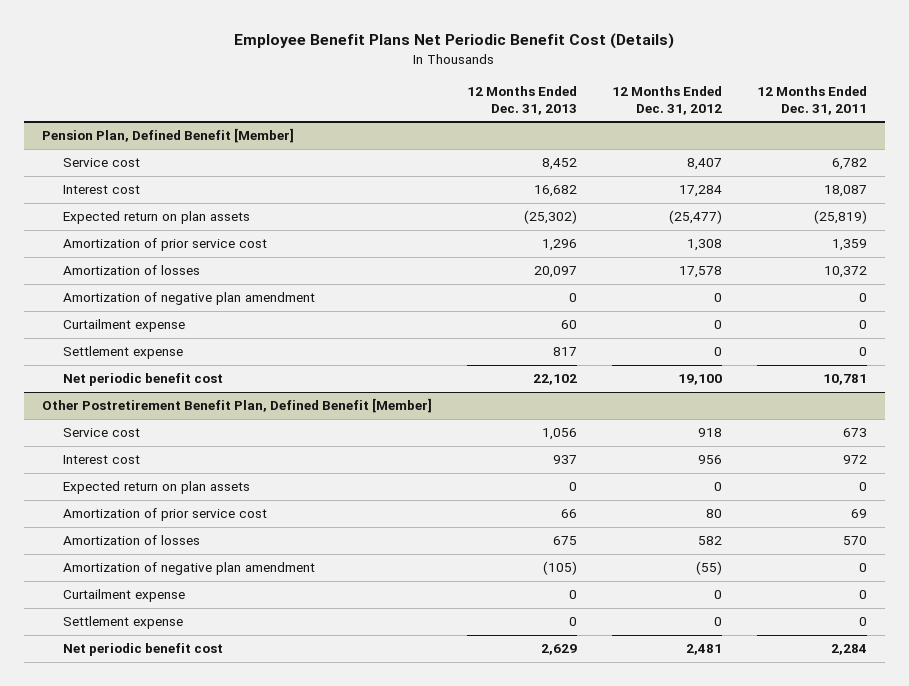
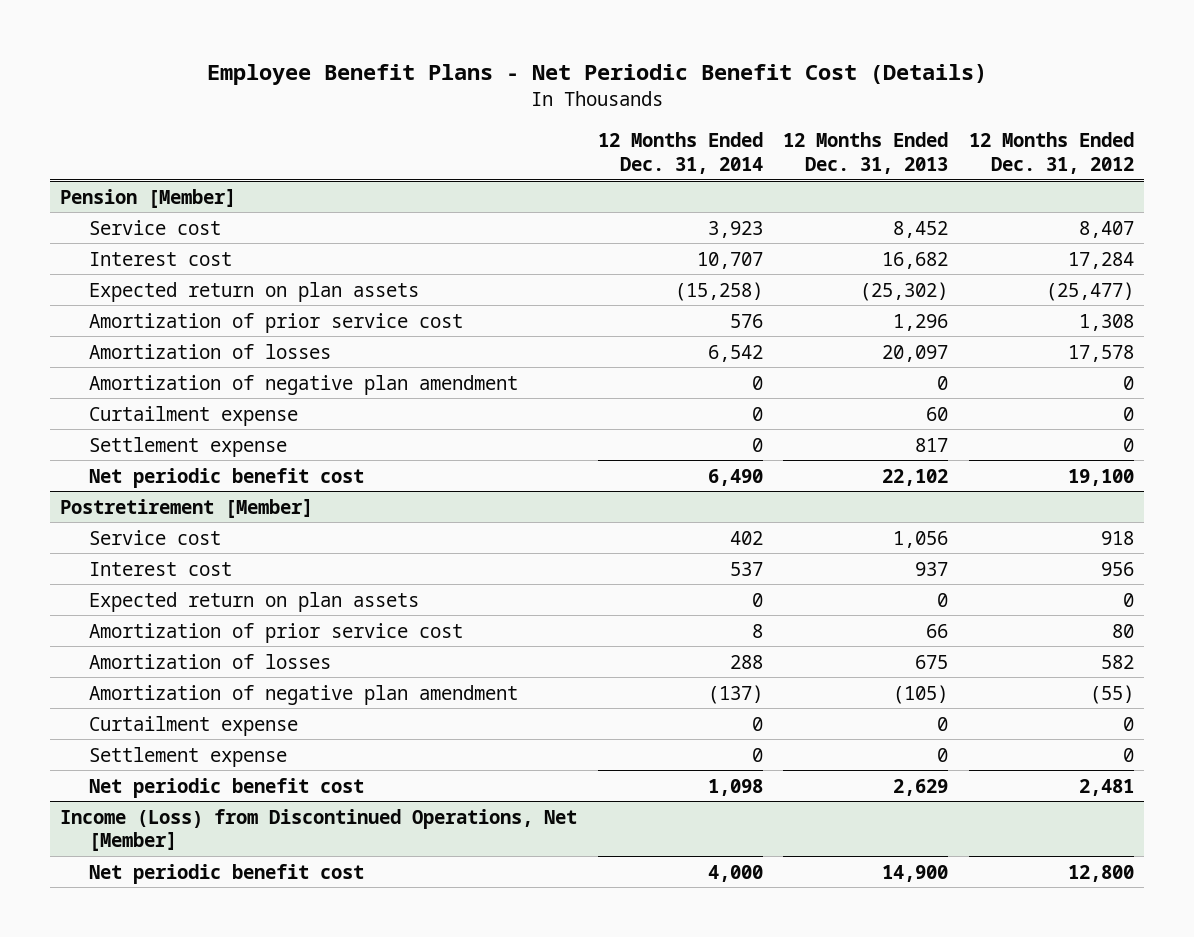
[234,33,675,50] Employee Benefit Plans Net Periodic Benefit Cost (Details) -> [206,63,987,85] Employee Benefit Plans - Net Periodic Benefit Cost (Details)
[757,85,868,115] 12 Months Ended Dec. 31, 2011 -> none
none -> [597,132,763,175] 12 Months Ended Dec. 31, 2014
[41,128,294,144] Pension Plan, Defined Benefit [Member] -> none
none -> [60,188,237,208] Pension [Member]
[41,398,432,414] Other Postretirement Benefit Plan, Defined Benefit [Member] -> none
none -> [60,498,314,518] Postretirement [Member]
none -> [60,808,578,852] Income (Loss) from Discontinued Operations, Net [Member]
none -> [89,863,365,884] Net periodic benefit cost

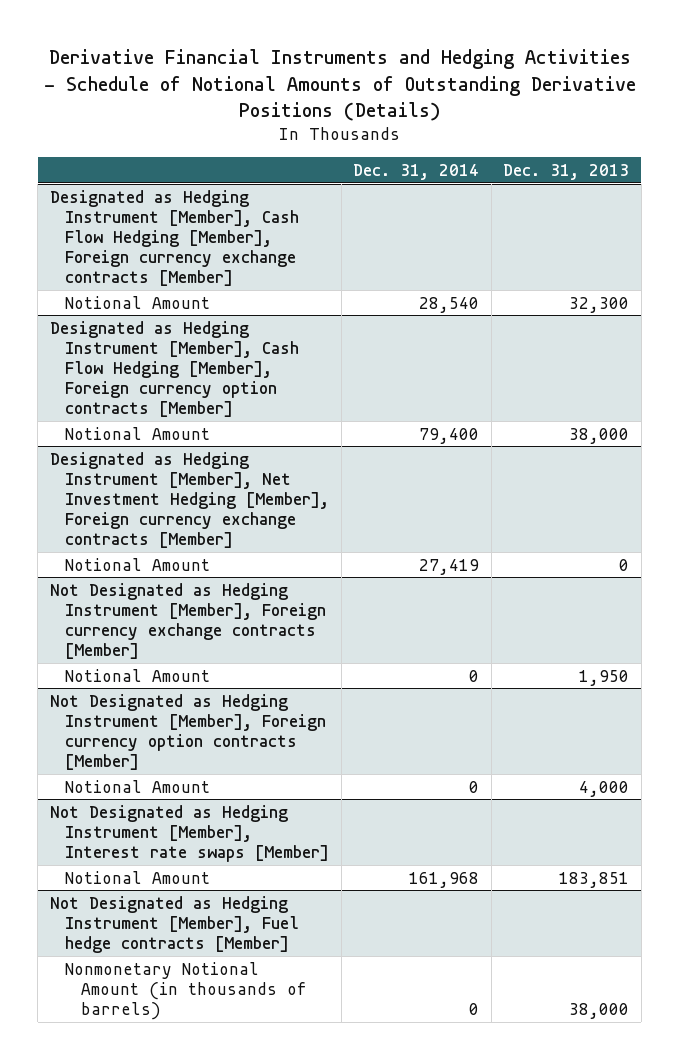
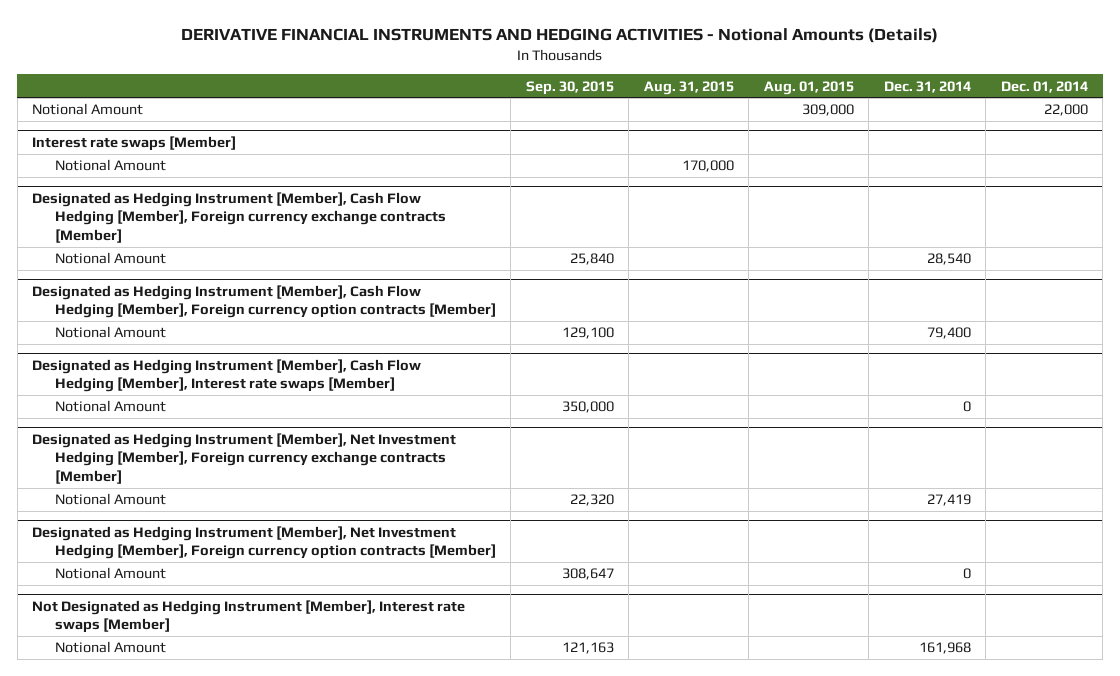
[43,49,636,122] Derivative Financial Instruments and Hedging Activities - Schedule of Notional Amounts of Outstanding Derivative Positions (Details) -> [181,27,939,43] DERIVATIVE FINANCIAL INSTRUMENTS AND HEDGING ACTIVITIES - Notional Amounts (Details)
[503,164,630,181] Dec. 31, 2013 -> none
none -> [525,80,614,95] Sep. 30, 2015
none -> [643,80,734,95] Aug. 31, 2015
none -> [763,80,854,95] Aug. 01, 2015
none -> [1000,80,1088,93] Dec. 01, 2014
none -> [32,103,144,116] Notional Amount
none -> [32,135,237,151] Interest rate swaps [Member]
none -> [54,159,166,172] Notional Amount
none -> [32,358,422,393] Designated as Hedging Instrument [Member], Cash Flow Hedging [Member], Interest rate swaps [Member]
none -> [54,400,166,413] Notional Amount
[49,582,327,659] Not Designated as Hedging Instrument [Member], Foreign currency exchange contracts [Member] -> none
[65,668,211,682] Notional Amount -> none
[49,693,327,770] Not Designated as Hedging Instrument [Member], Foreign currency option contracts [Member] -> [32,525,496,560] Designated as Hedging Instrument [Member], Net Investment Hedging [Member], Foreign currency option contracts [Member]
[49,895,300,953] Not Designated as Hedging Instrument [Member], Fuel hedge contracts [Member] -> none
[65,961,308,1020] Nonmonetary Notional Amount (in thousands of barrels) -> none

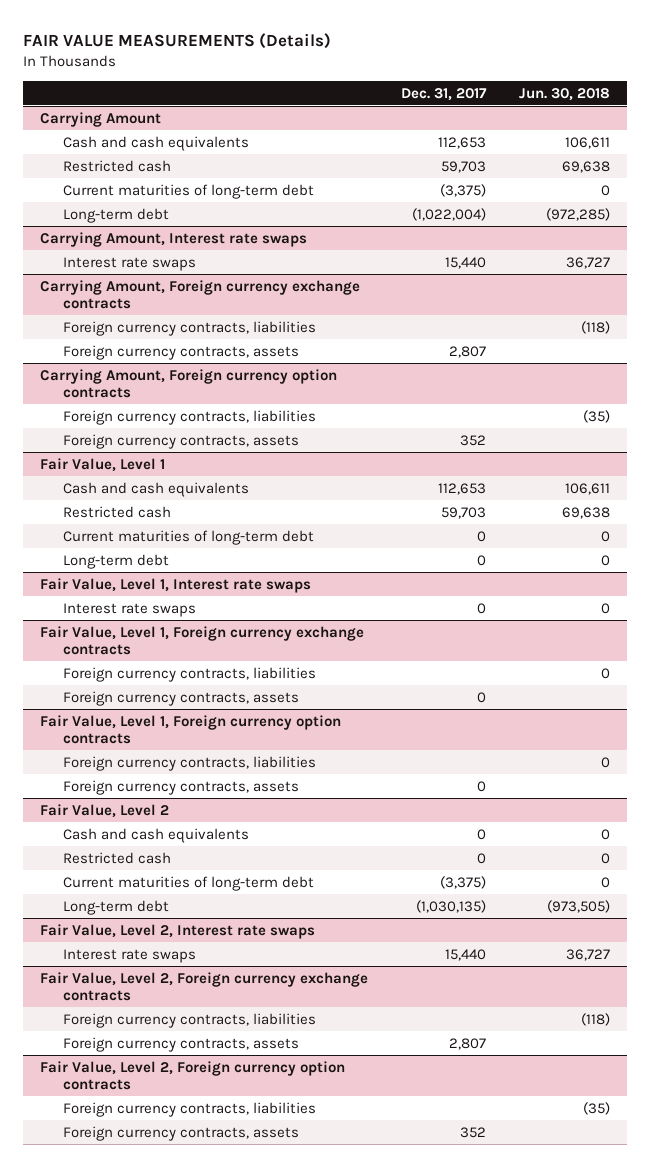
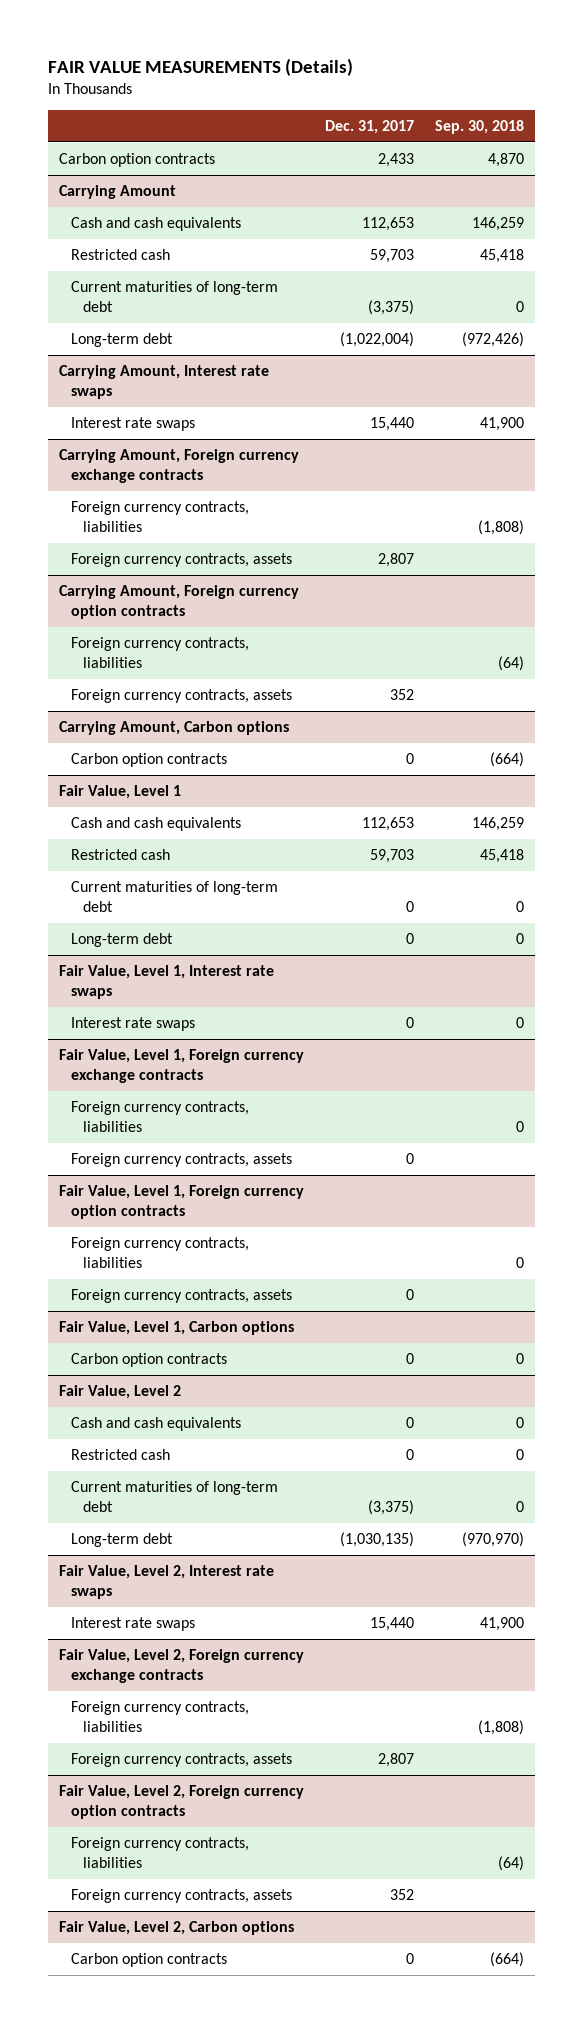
[519,87,611,101] Jun. 30, 2018 -> none
none -> [435,120,525,135] Sep. 30, 2018
none -> [58,153,215,168] Carbon option contracts
none -> [58,721,289,736] Carrying Amount, Carbon options
none -> [70,753,227,768] Carbon option contracts
none -> [58,1321,294,1336] Fair Value, Level 1, Carbon options
none -> [70,1353,227,1368] Carbon option contracts
none -> [58,1921,294,1936] Fair Value, Level 2, Carbon options
none -> [70,1953,227,1968] Carbon option contracts

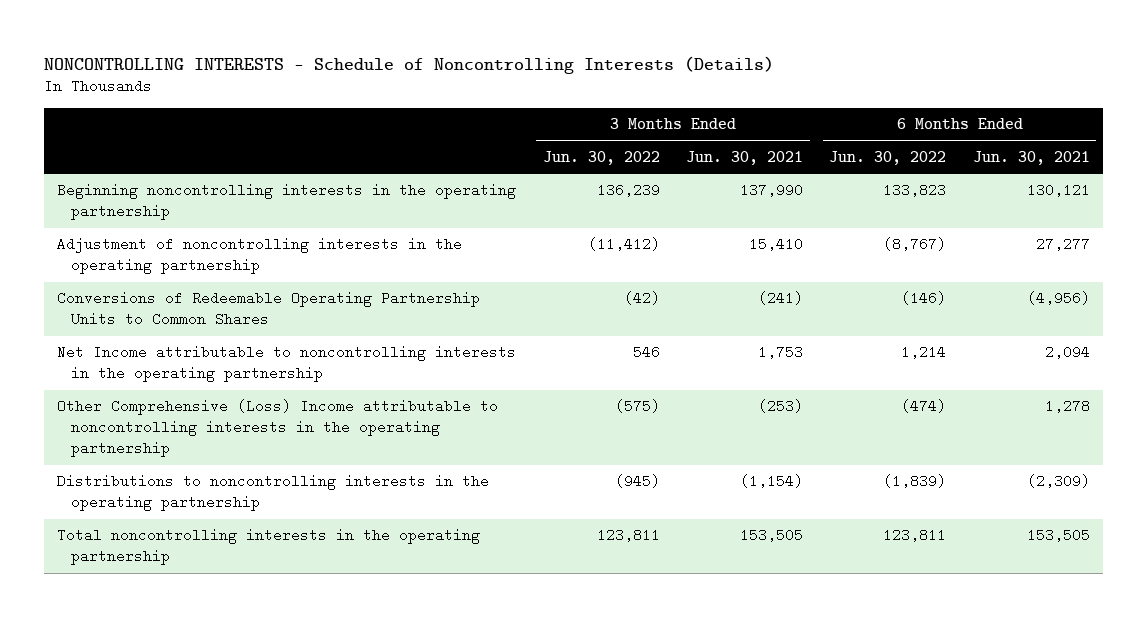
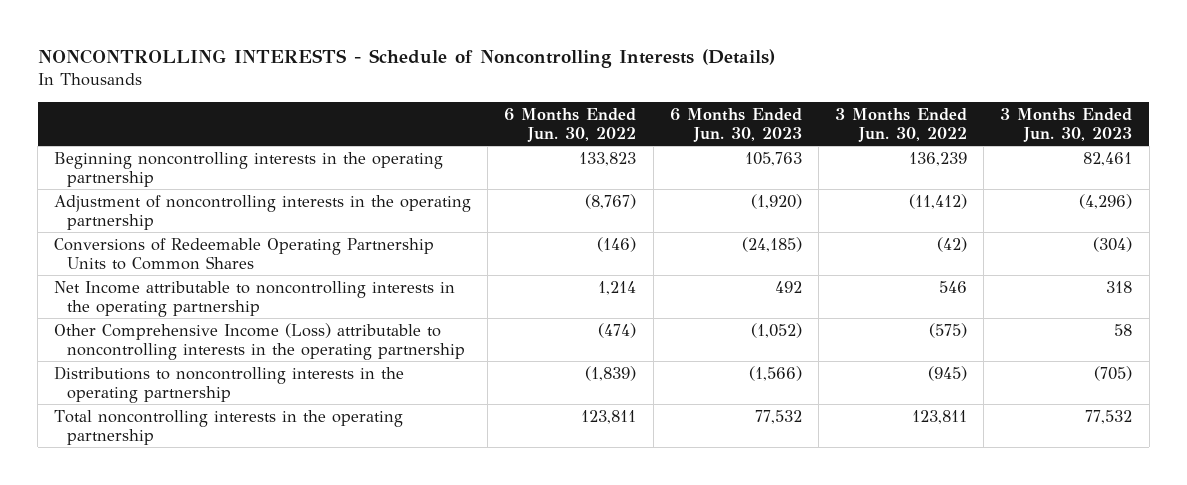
[686,151,804,166] Jun. 30, 2021 -> none
[972,151,1090,166] Jun. 30, 2021 -> none
none -> [669,107,802,142] 6 Months Ended Jun. 30, 2023
none -> [1000,107,1133,142] 3 Months Ended Jun. 30, 2023
[57,399,499,458] Other Comprehensive (Loss) Income attributable to noncontrolling interests in the operating partnership -> [54,322,465,360] Other Comprehensive Income (Loss) attributable to noncontrolling interests in the operating partnership

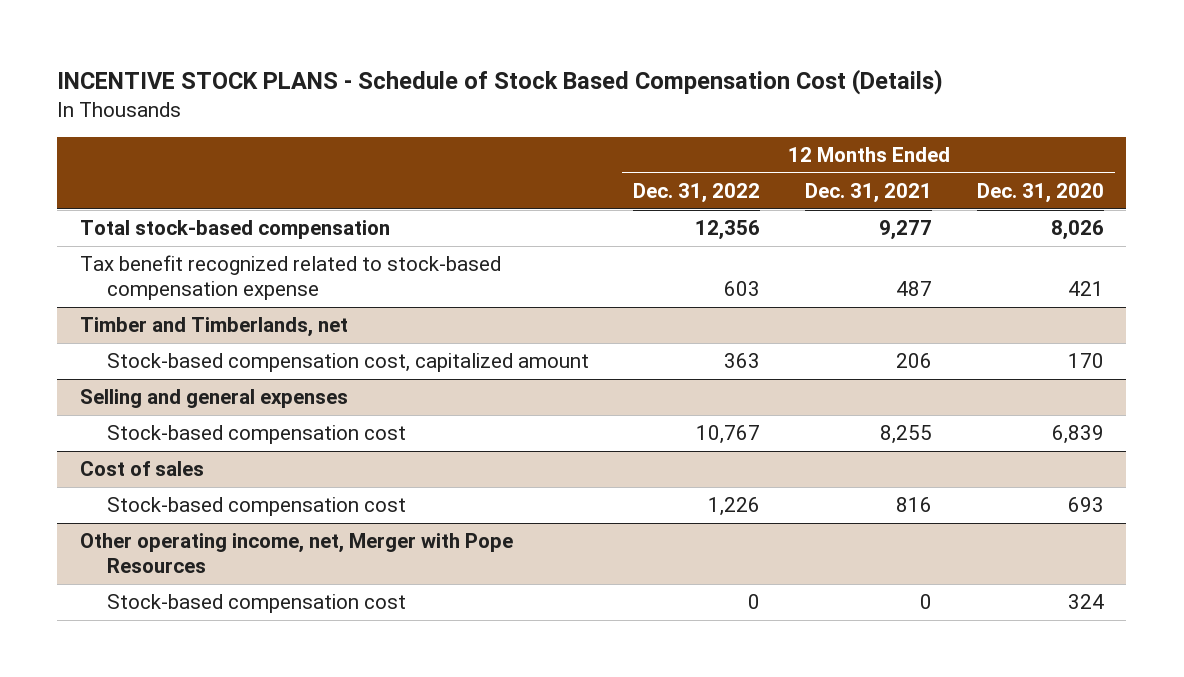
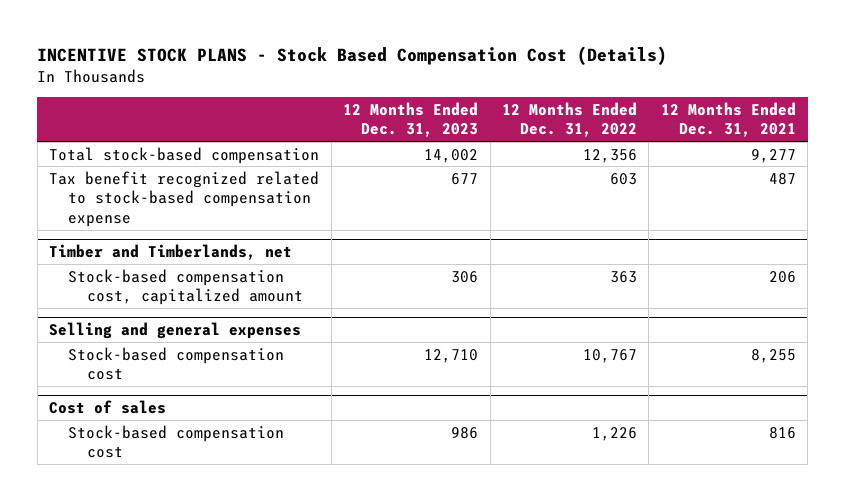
[57,69,944,96] INCENTIVE STOCK PLANS - Schedule of Stock Based Compensation Cost (Details) -> [37,46,668,66] INCENTIVE STOCK PLANS - Stock Based Compensation Cost (Details)
[976,183,1104,204] Dec. 31, 2020 -> none
none -> [343,101,479,138] 12 Months Ended Dec. 31, 2023
[79,533,513,573] Other operating income, net, Merger with Pope Resources -> none
[106,594,406,614] Stock-based compensation cost -> none

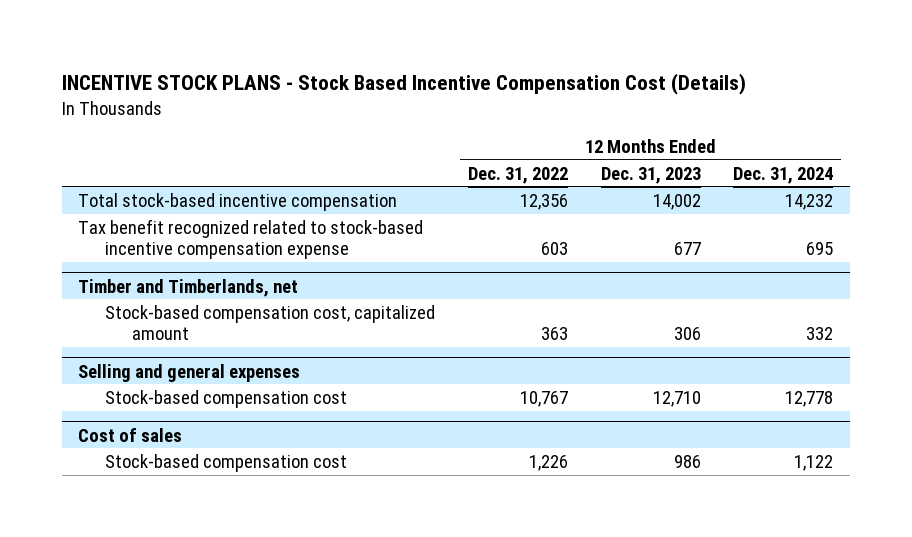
[37,46,668,66] INCENTIVE STOCK PLANS - Stock Based Compensation Cost (Details) -> [62,73,747,96] INCENTIVE STOCK PLANS - Stock Based Incentive Compensation Cost (Details)
[660,101,796,138] 12 Months Ended Dec. 31, 2021 -> none
none -> [733,166,834,184] Dec. 31, 2024
[49,146,320,164] Total stock-based compensation -> [78,192,398,211] Total stock-based incentive compensation
[49,170,320,227] Tax benefit recognized related to stock-based compensation expense -> [78,218,424,260] Tax benefit recognized related to stock-based incentive compensation expense

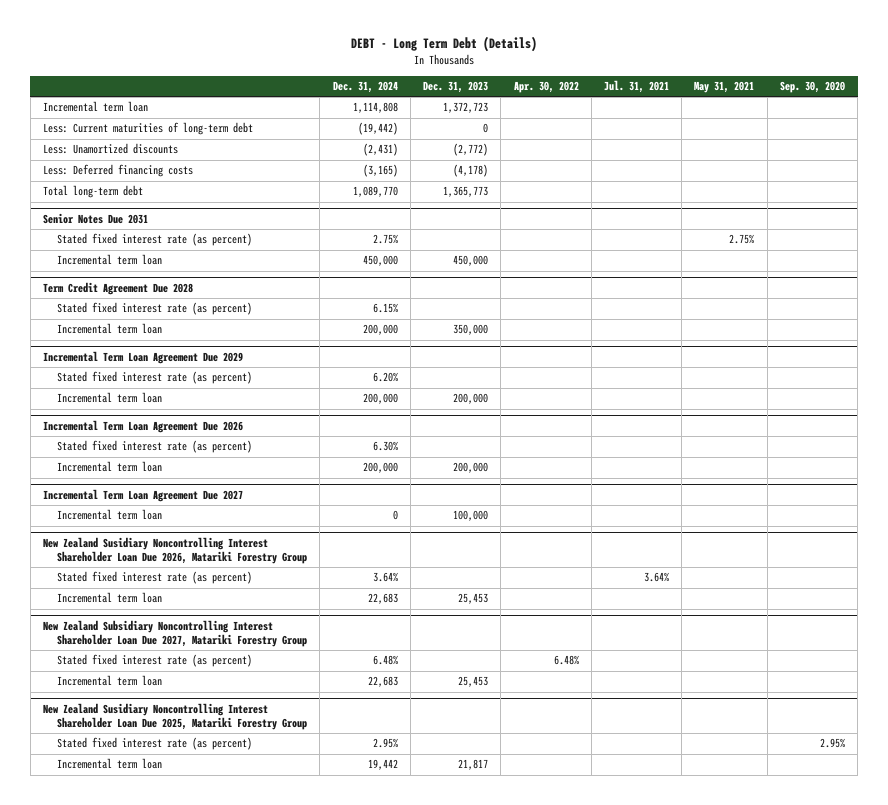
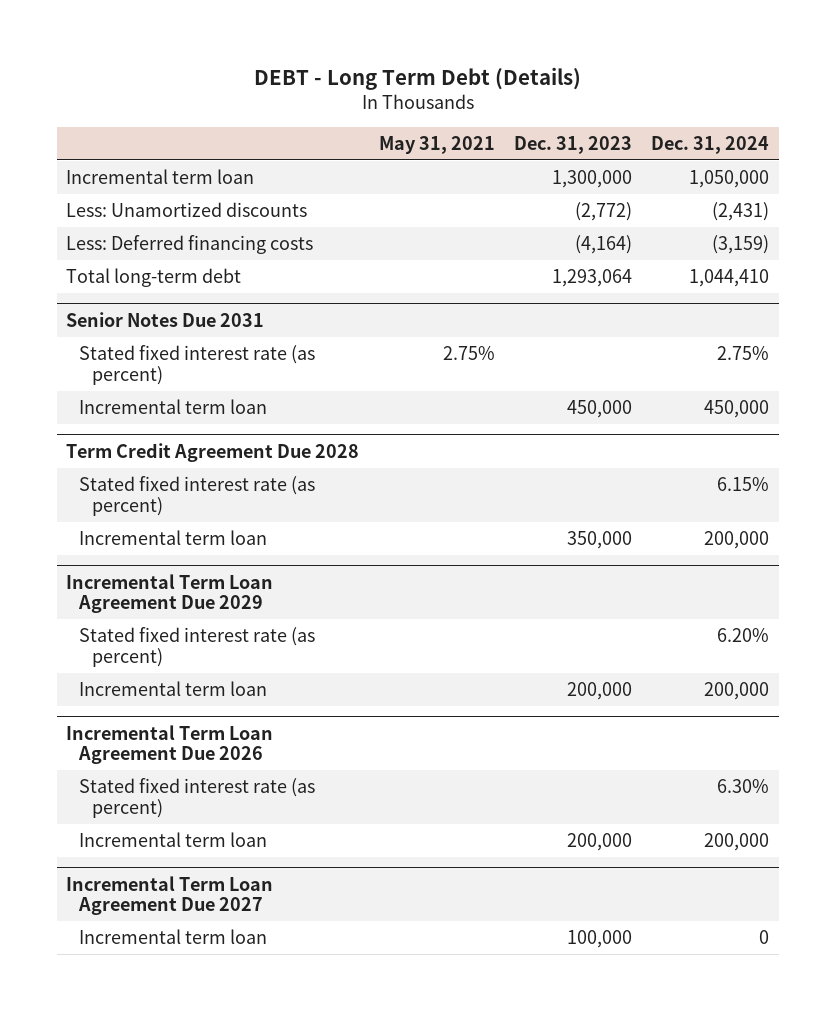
[513,80,579,93] Apr. 30, 2022 -> none
[603,79,669,93] Jul. 31, 2021 -> none
[779,80,845,93] Sep. 30, 2020 -> none
[42,122,253,136] Less: Current maturities of long-term debt -> none
[352,102,398,114] 1,114,808 -> [689,170,770,189] 1,050,000
[443,102,489,114] 1,372,723 -> [552,170,633,189] 1,300,000
[362,164,398,178] (3,165) -> [712,235,770,255] (3,159)
[453,164,489,178] (4,178) -> [575,235,633,255] (4,164)
[352,186,398,198] 1,089,770 -> [689,269,770,288] 1,044,410
[443,186,489,198] 1,365,773 -> [552,269,633,288] 1,293,064
[42,537,308,564] New Zealand Susidiary Noncontrolling Interest Shareholder Loan Due 2026, Matariki Forestry Group -> none
[57,571,253,585] Stated fixed interest rate (as percent) -> none
[57,592,163,604] Incremental term loan -> none
[42,620,308,647] New Zealand Subsidiary Noncontrolling Interest Shareholder Loan Due 2027, Matariki Forestry Group -> none
[57,654,253,668] Stated fixed interest rate (as percent) -> none
[57,675,163,687] Incremental term loan -> none
[42,703,308,730] New Zealand Susidiary Noncontrolling Interest Shareholder Loan Due 2025, Matariki Forestry Group -> none
[57,737,253,751] Stated fixed interest rate (as percent) -> none
[57,758,163,770] Incremental term loan -> none

